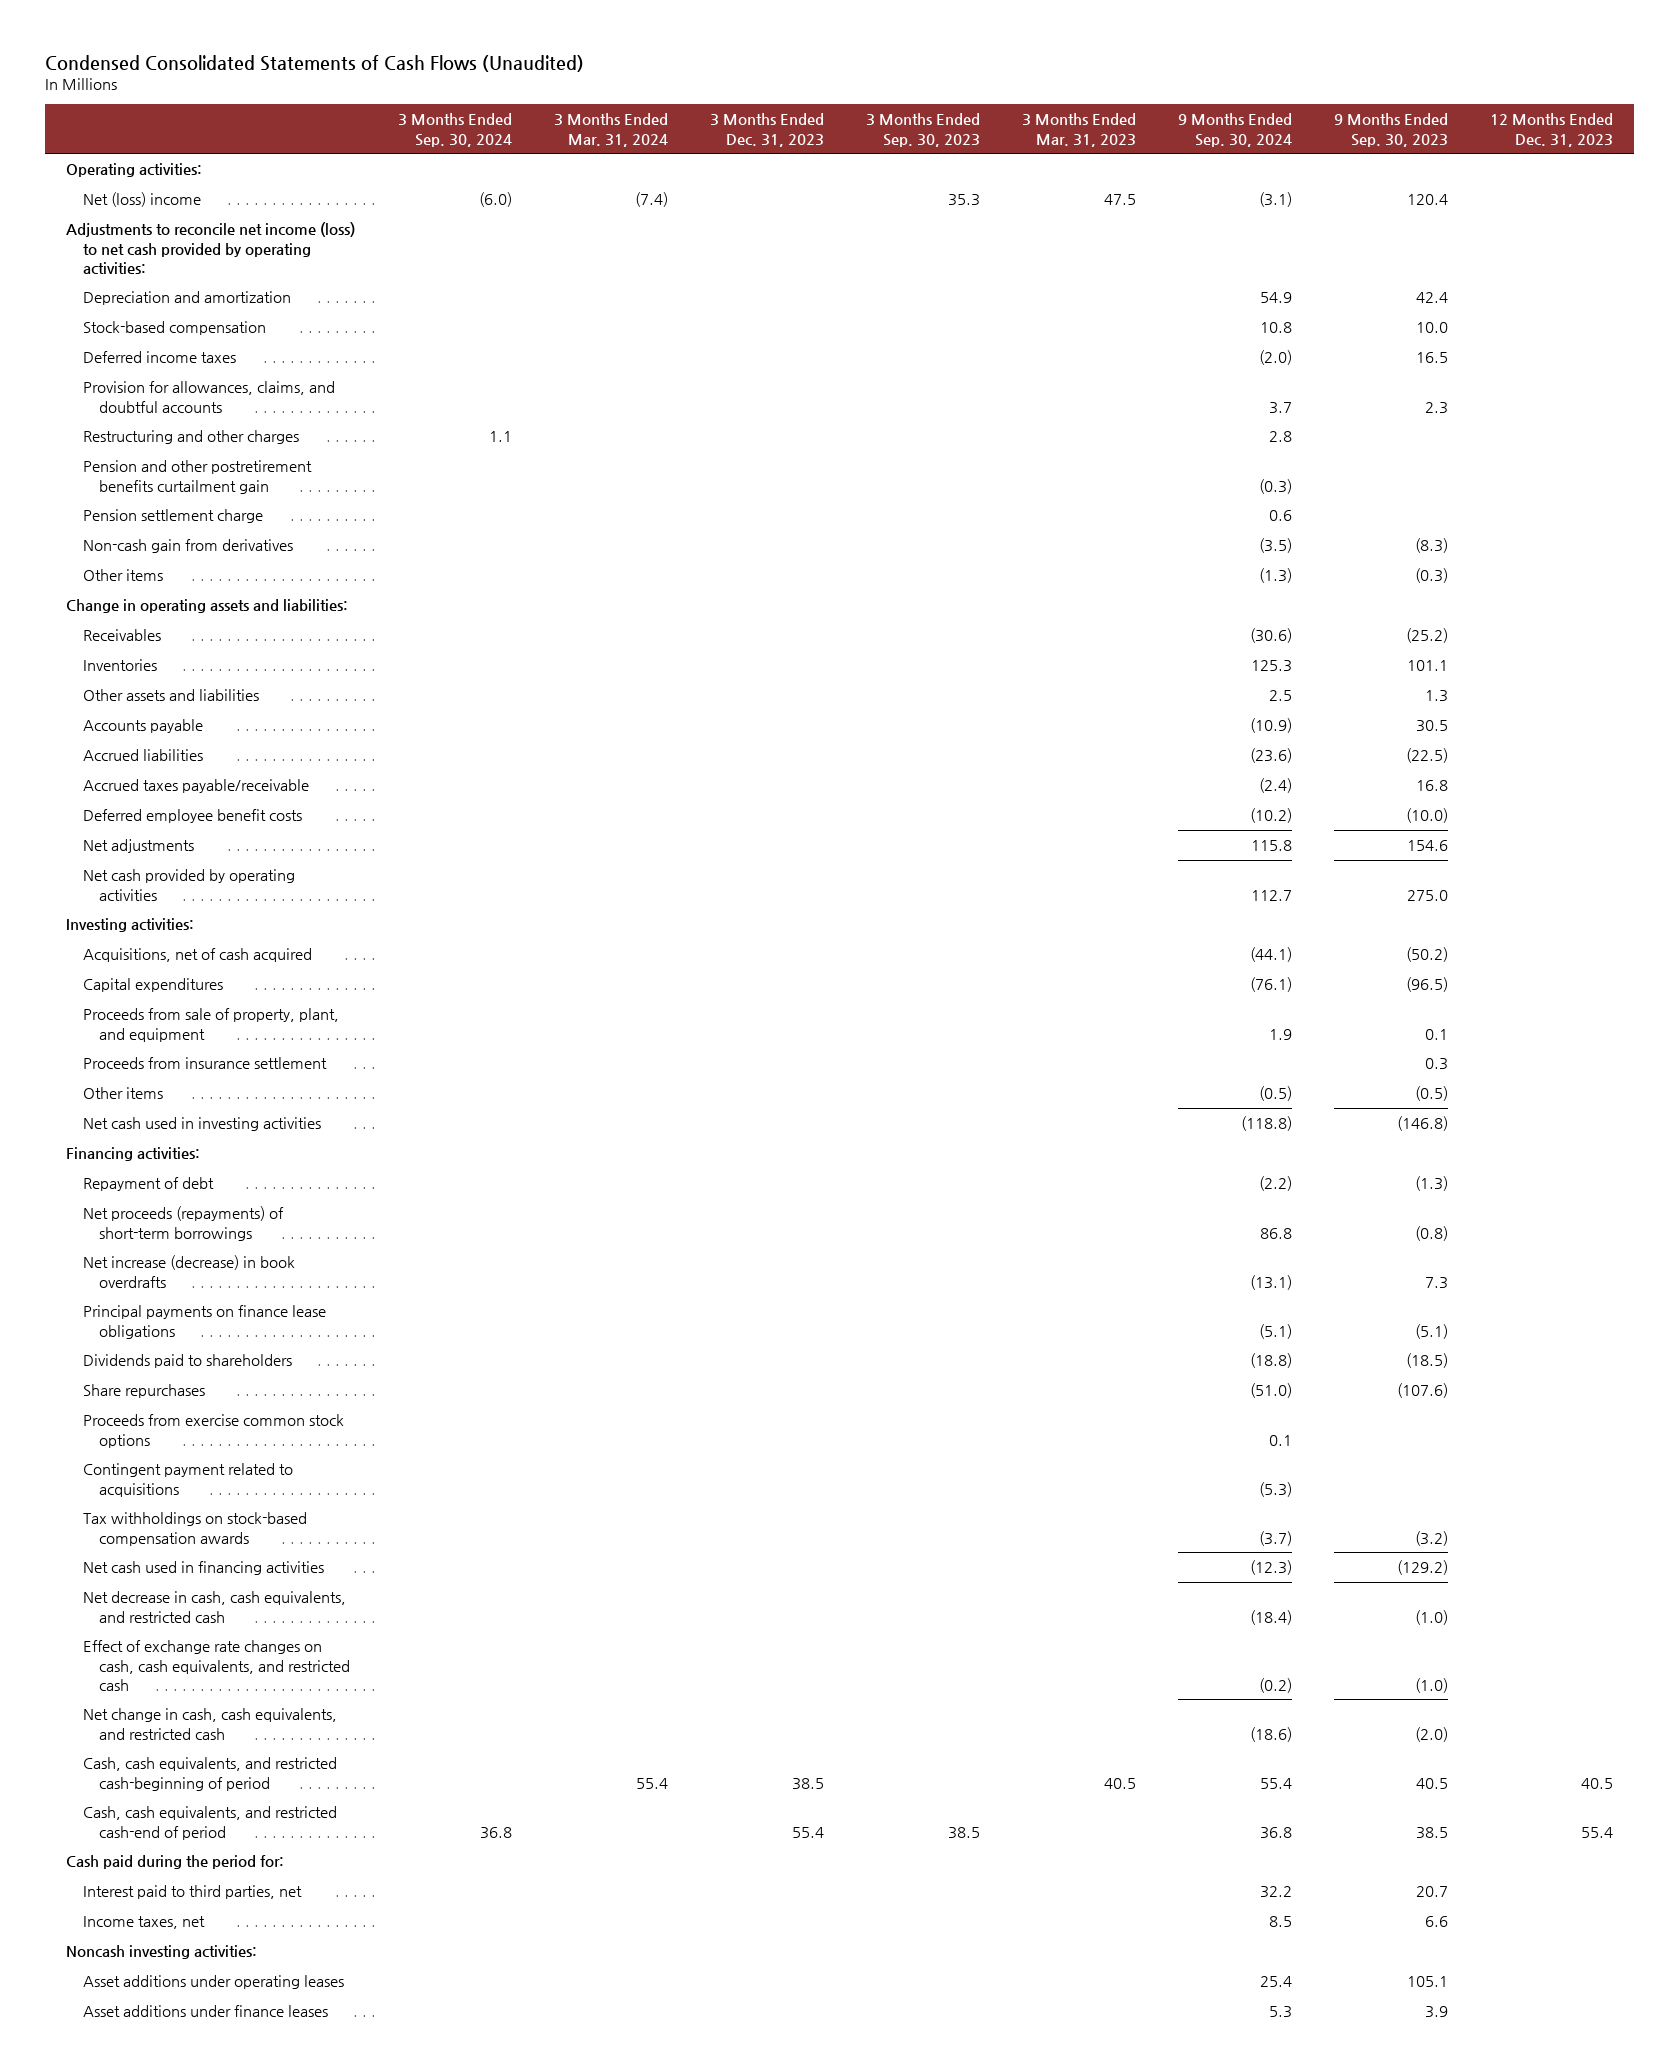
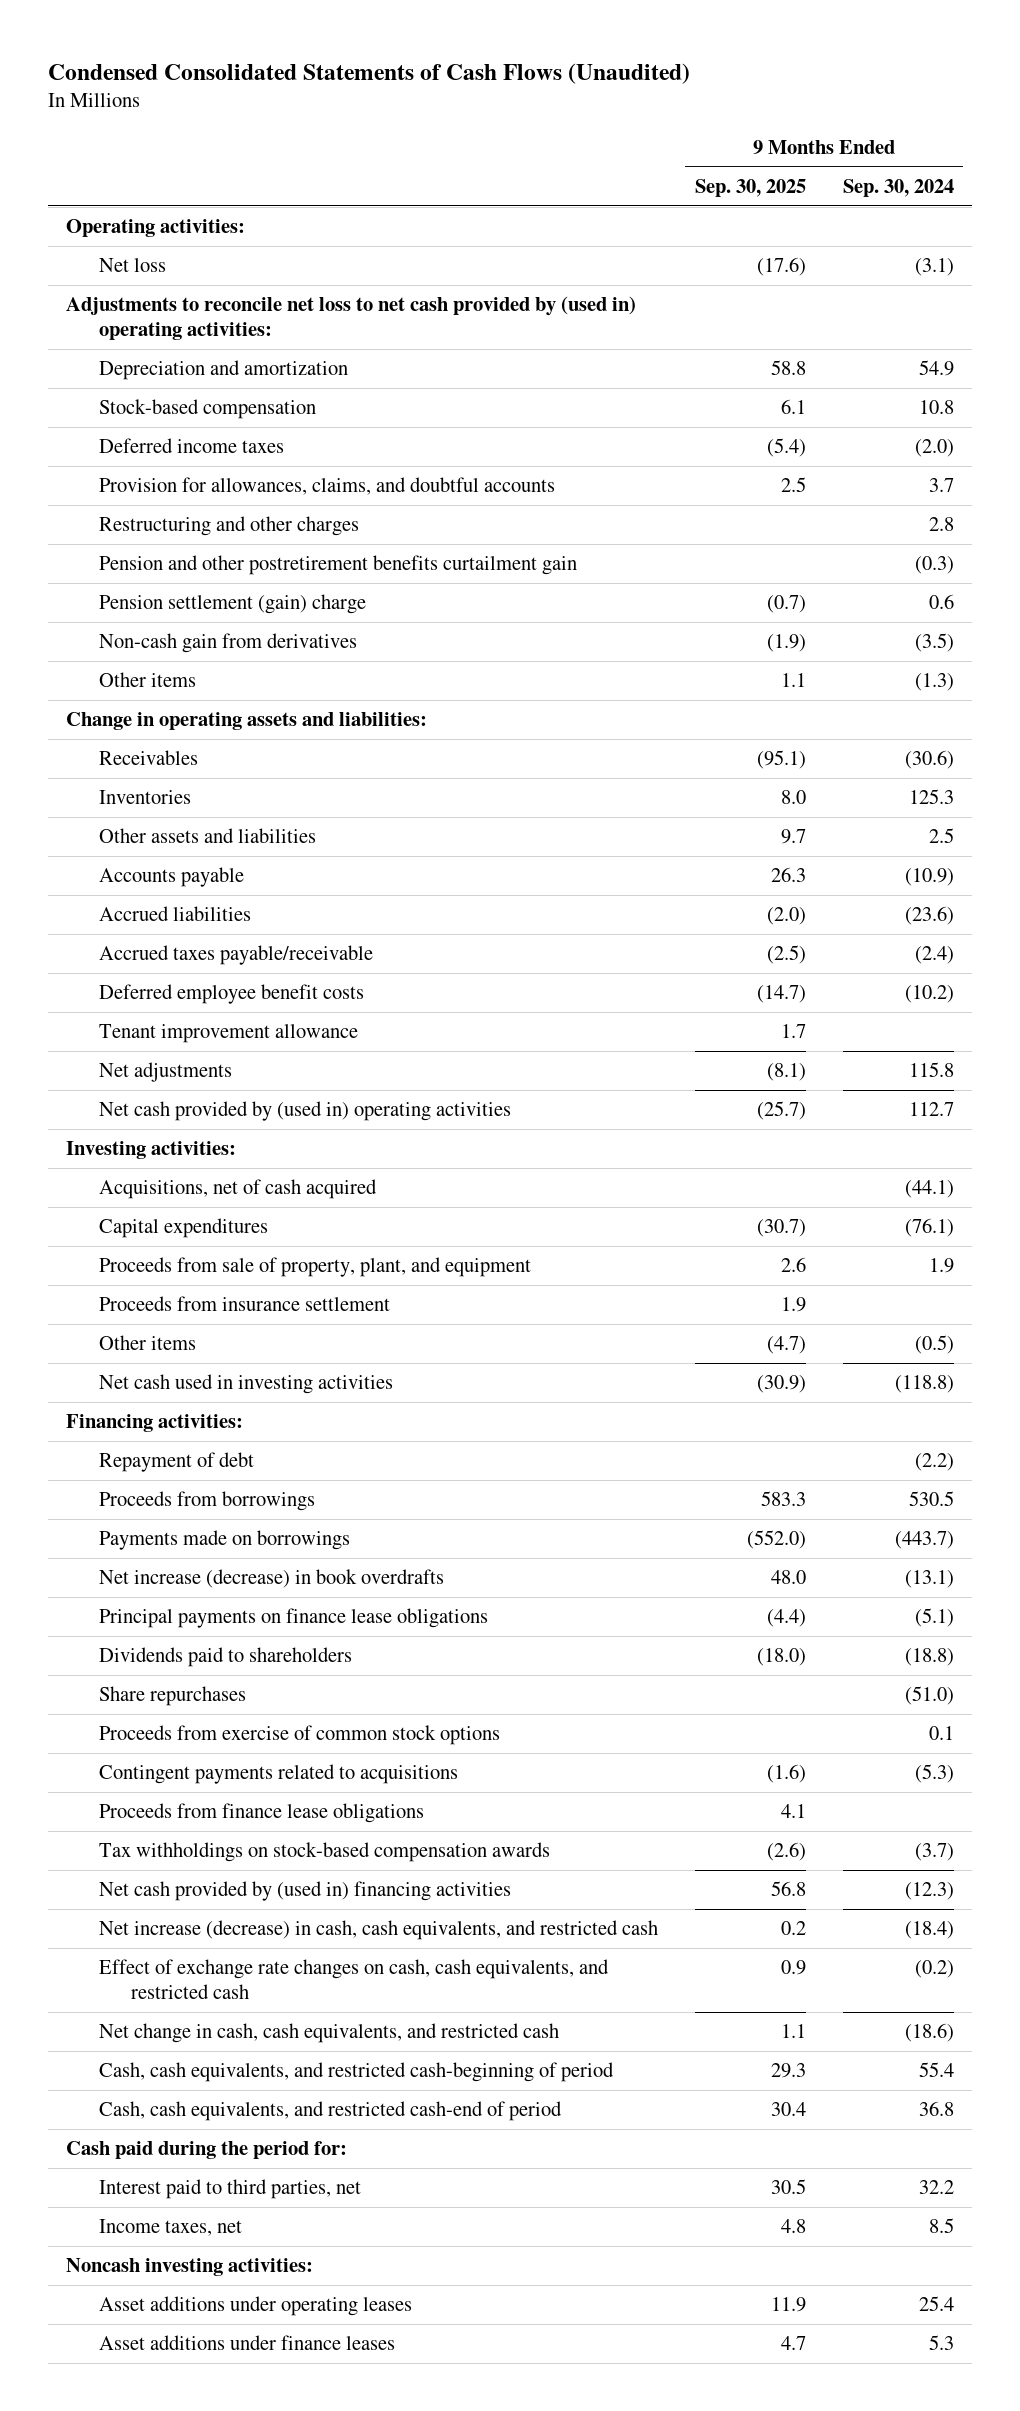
[397,113,512,147] 3 Months Ended Sep. 30, 2024 -> none
[553,113,668,147] 3 Months Ended Mar. 31, 2024 -> none
[709,113,824,147] 3 Months Ended Dec. 31, 2023 -> none
[865,113,980,147] 3 Months Ended Sep. 30, 2023 -> none
[1021,113,1136,147] 3 Months Ended Mar. 31, 2023 -> none
[1333,113,1448,147] 9 Months Ended Sep. 30, 2023 -> none
[1489,113,1613,147] 12 Months Ended Dec. 31, 2023 -> none
none -> [694,178,806,197] Sep. 30, 2025
[82,192,201,208] Net (loss) income -> [98,258,166,273] Net loss
[66,222,356,274] Adjustments to reconcile net income (loss) to net cash provided by operating activities: -> [66,296,637,341] Adjustments to reconcile net loss to net cash provided by (used in) operating activities:
[82,509,263,524] Pension settlement charge -> [98,594,366,615] Pension settlement (gain) charge
none -> [98,1024,358,1044] Tenant improvement allowance
[82,869,295,901] Net cash provided by operating activities -> [98,1101,511,1122] Net cash provided by (used in) operating activities
[82,1206,284,1241] Net proceeds (repayments) of short-term borrowings -> none
none -> [98,1491,315,1512] Proceeds from borrowings
none -> [98,1530,350,1551] Payments made on borrowings
[82,1414,344,1448] Proceeds from exercise common stock options -> [98,1725,500,1746] Proceeds from exercise of common stock options
[82,1463,293,1497] Contingent payment related to acquisitions -> [98,1764,458,1785] Contingent payments related to acquisitions
none -> [98,1803,424,1824] Proceeds from finance lease obligations
[82,1561,324,1576] Net cash used in financing activities -> [98,1881,511,1902] Net cash provided by (used in) financing activities
[82,1591,346,1623] Net decrease in cash, cash equivalents, and restricted cash -> [98,1920,658,1941] Net increase (decrease) in cash, cash equivalents, and restricted cash

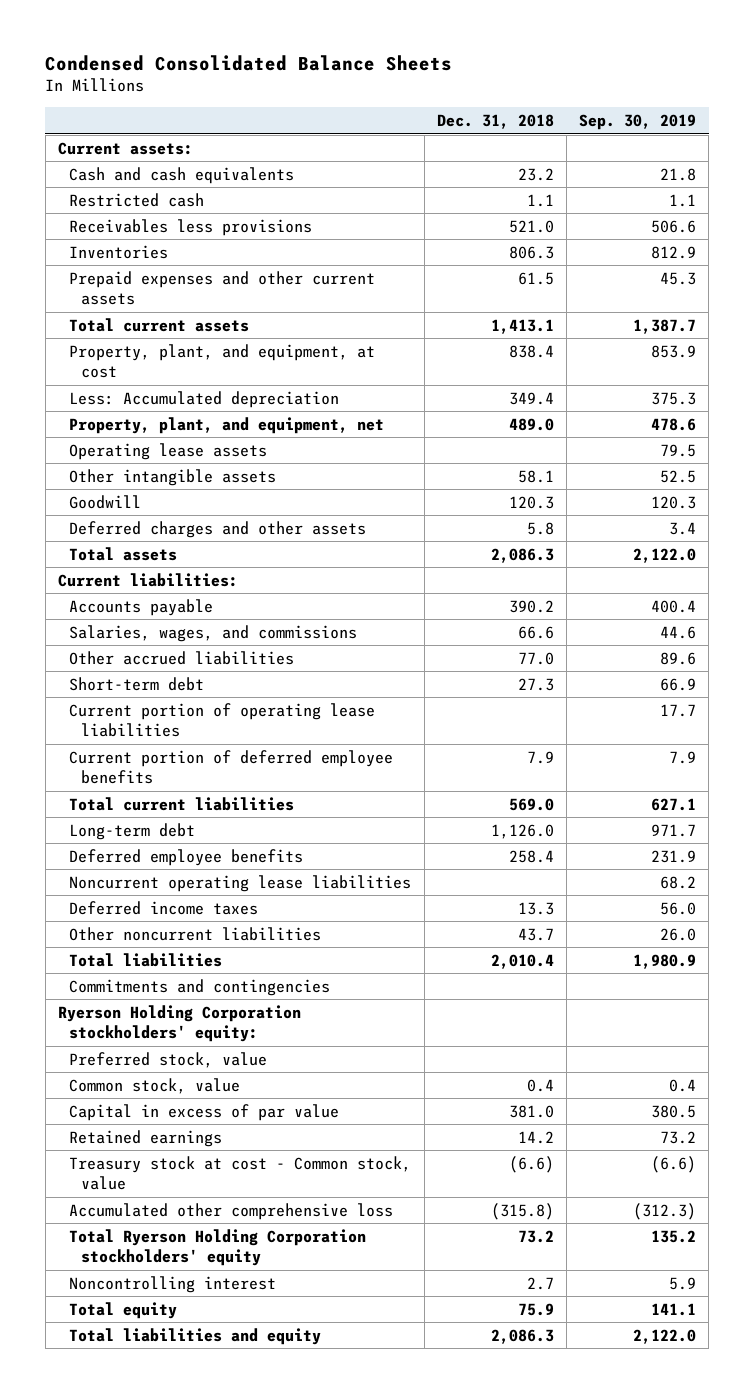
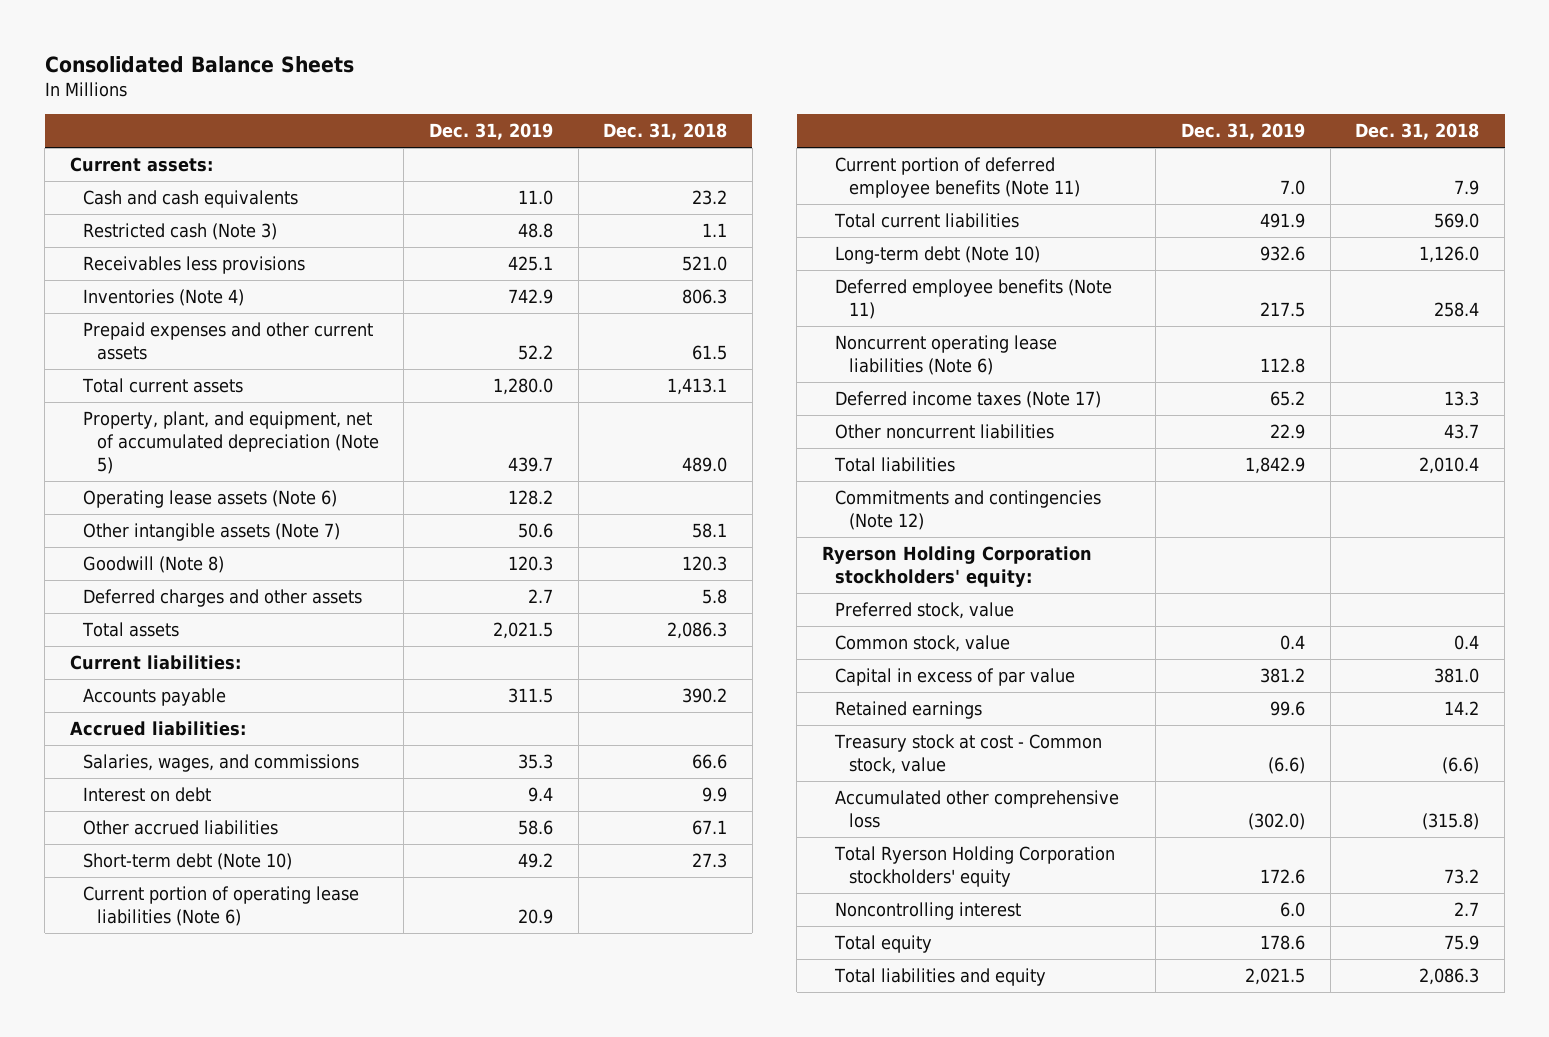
[45,54,453,71] Condensed Consolidated Balance Sheets -> [44,56,354,74] Consolidated Balance Sheets
[578,113,696,130] Sep. 30, 2019 -> none
none -> [428,123,553,141] Dec. 31, 2019
[69,192,205,207] Restricted cash -> [83,223,278,241] Restricted cash (Note 3)
[69,244,169,259] Inventories -> [83,289,245,307] Inventories (Note 4)
[69,343,376,379] Property, plant, and equipment, at cost -> none
[69,390,340,408] Less: Accumulated depreciation -> none
[69,416,385,434] Property, plant, and equipment, net -> [83,411,379,474] Property, plant, and equipment, net of accumulated depreciation (Note 5)
[69,442,268,460] Operating lease assets -> [83,490,338,509] Operating lease assets (Note 6)
[69,468,277,486] Other intangible assets -> [83,523,341,542] Other intangible assets (Note 7)
[69,494,142,509] Goodwill -> [83,556,225,574] Goodwill (Note 8)
none -> [69,721,246,737] Accrued liabilities:
none -> [83,787,212,803] Interest on debt
[517,651,554,665] 77.0 -> [692,820,728,836] 67.1
[69,676,205,691] Short-term debt -> [83,853,293,871] Short-term debt (Note 10)
[69,702,376,738] Current portion of operating lease liabilities -> [83,886,360,926] Current portion of operating lease liabilities (Note 6)
[69,749,394,785] Current portion of deferred employee benefits -> [835,157,1080,198] Current portion of deferred employee benefits (Note 11)
[69,822,196,840] Long-term debt -> [835,246,1041,265] Long-term debt (Note 10)
[69,848,304,866] Deferred employee benefits -> [835,279,1113,319] Deferred employee benefits (Note 11)
[69,874,412,892] Noncurrent operating lease liabilities -> [835,335,1058,375] Noncurrent operating lease liabilities (Note 6)
[69,900,259,915] Deferred income taxes -> [835,391,1102,409] Deferred income taxes (Note 17)
[69,978,331,996] Commitments and contingencies -> [835,490,1102,530] Commitments and contingencies (Note 12)

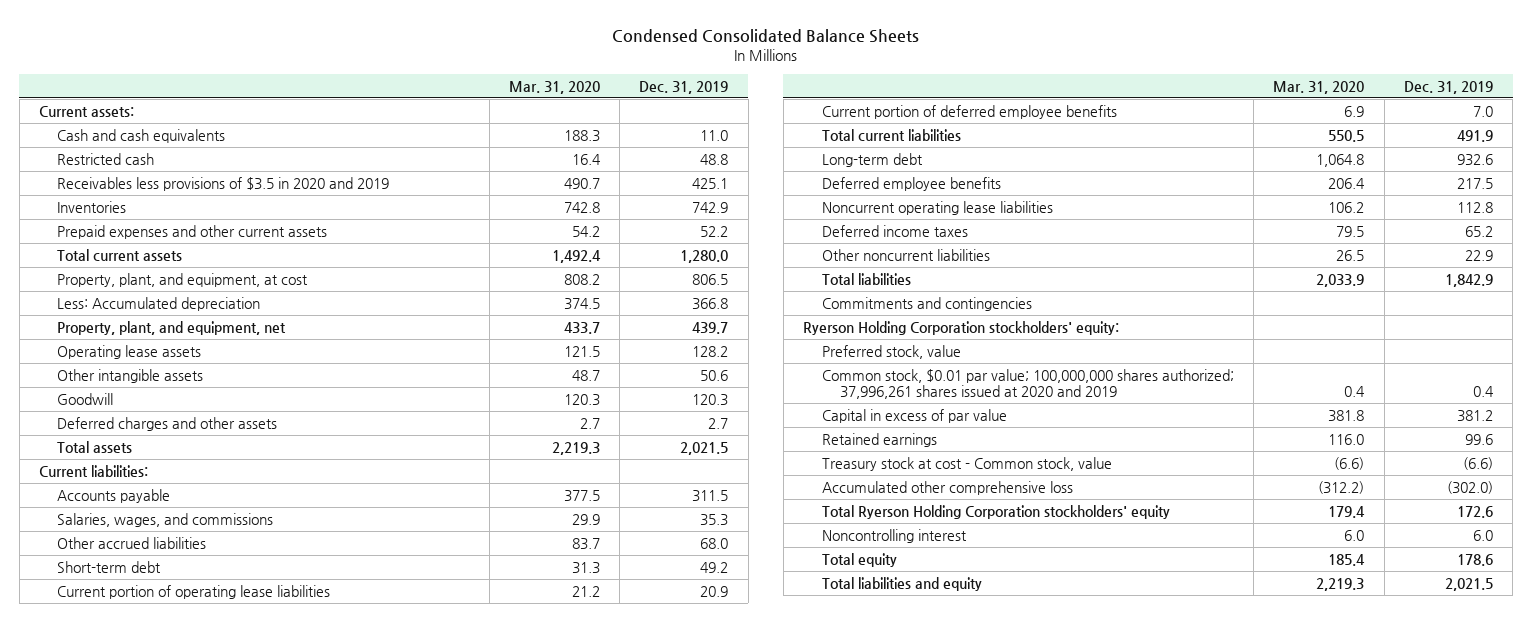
[44,56,354,74] Consolidated Balance Sheets -> [611,28,919,43] Condensed Consolidated Balance Sheets
[603,123,728,141] Dec. 31, 2018 -> none
none -> [508,80,600,94] Mar. 31, 2020
[83,223,278,241] Restricted cash (Note 3) -> [57,152,155,165] Restricted cash
[83,256,306,275] Receivables less provisions -> [57,176,390,191] Receivables less provisions of $3.5 in 2020 and 2019
[83,289,245,307] Inventories (Note 4) -> [57,200,127,213] Inventories
none -> [57,272,309,287] Property, plant, and equipment, at cost
none -> [57,296,261,311] Less: Accumulated depreciation
[83,411,379,474] Property, plant, and equipment, net of accumulated depreciation (Note 5) -> [57,320,287,335] Property, plant, and equipment, net
[83,490,338,509] Operating lease assets (Note 6) -> [57,344,202,359] Operating lease assets
[83,523,341,542] Other intangible assets (Note 7) -> [57,368,204,383] Other intangible assets
[83,556,225,574] Goodwill (Note 8) -> [57,392,114,405] Goodwill
[69,721,246,737] Accrued liabilities: -> none
[83,787,212,803] Interest on debt -> none
[517,820,553,836] 58.6 -> [700,537,729,549] 68.0
[83,853,293,871] Short-term debt (Note 10) -> [57,560,162,573] Short-term debt
[83,886,360,926] Current portion of operating lease liabilities (Note 6) -> [57,584,331,599] Current portion of operating lease liabilities
[835,157,1080,198] Current portion of deferred employee benefits (Note 11) -> [821,104,1117,119] Current portion of deferred employee benefits
[835,246,1041,265] Long-term debt (Note 10) -> [821,152,923,167] Long-term debt
[835,279,1113,319] Deferred employee benefits (Note 11) -> [821,176,1001,191] Deferred employee benefits
[835,335,1058,375] Noncurrent operating lease liabilities (Note 6) -> [821,200,1053,215] Noncurrent operating lease liabilities
[835,391,1102,409] Deferred income taxes (Note 17) -> [821,224,968,237] Deferred income taxes
[835,490,1102,530] Commitments and contingencies (Note 12) -> [821,296,1032,311] Commitments and contingencies
[835,635,1011,653] Common stock, value -> [821,368,1234,400] Common stock, $0.01 par value; 100,000,000 shares authorized; 37,996,261 shares issued at 2020 and 2019

